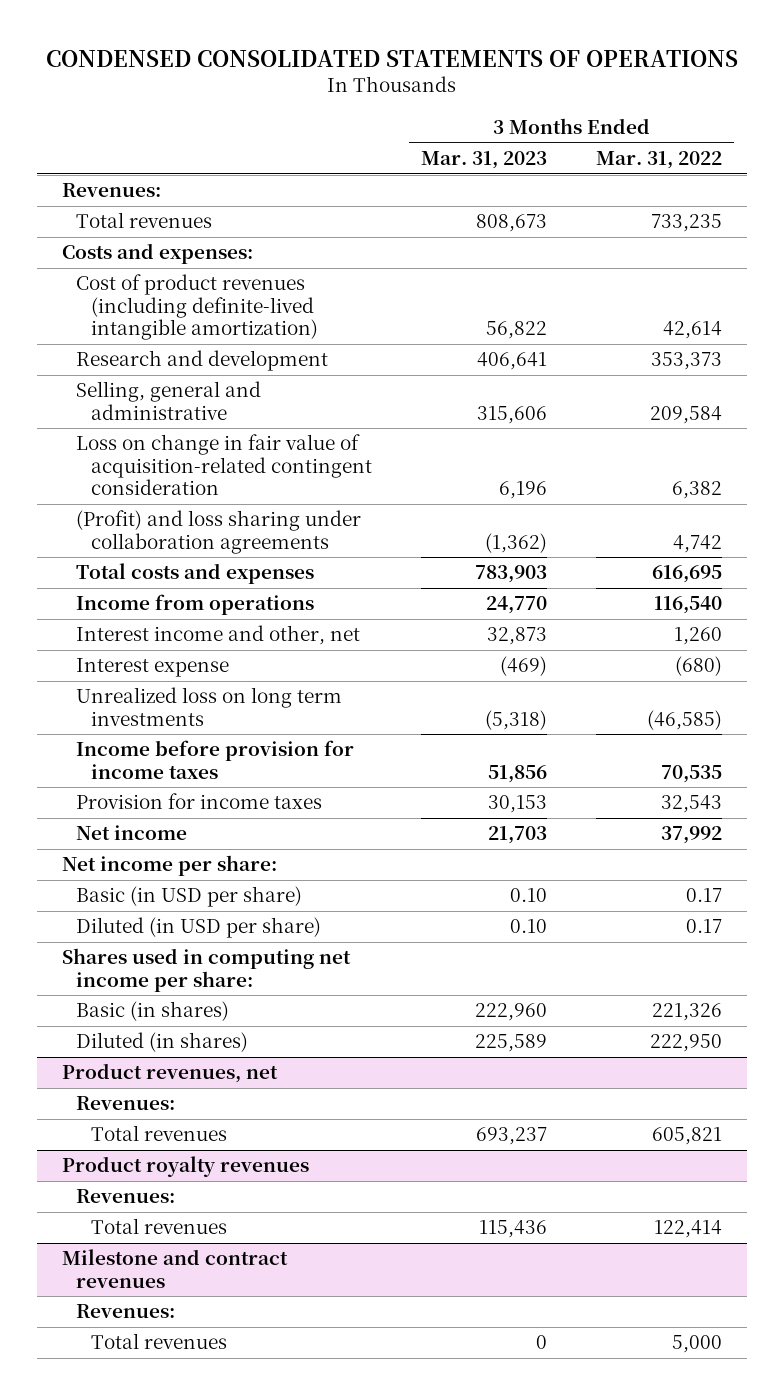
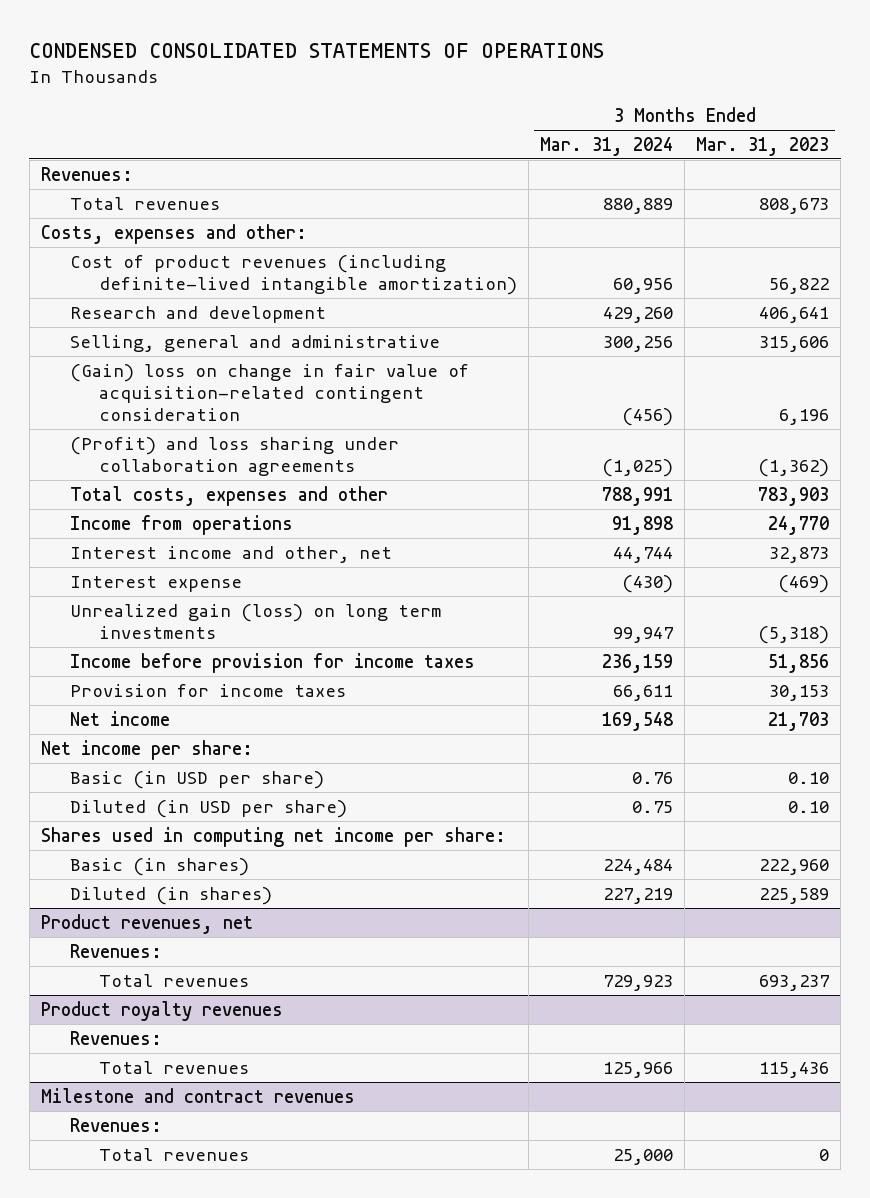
[596,151,723,170] Mar. 31, 2022 -> none
none -> [539,136,673,156] Mar. 31, 2024
[61,243,253,265] Costs and expenses: -> [41,223,308,244] Costs, expenses and other:
[76,434,373,496] Loss on change in fair value of acquisition-related contingent consideration -> [69,363,469,421] (Gain) loss on change in fair value of acquisition-related contingent consideration
[76,563,315,585] Total costs and expenses -> [69,485,388,506] Total costs, expenses and other
[76,687,343,726] Unrealized loss on long term investments -> [69,603,441,639] Unrealized gain (loss) on long term investments

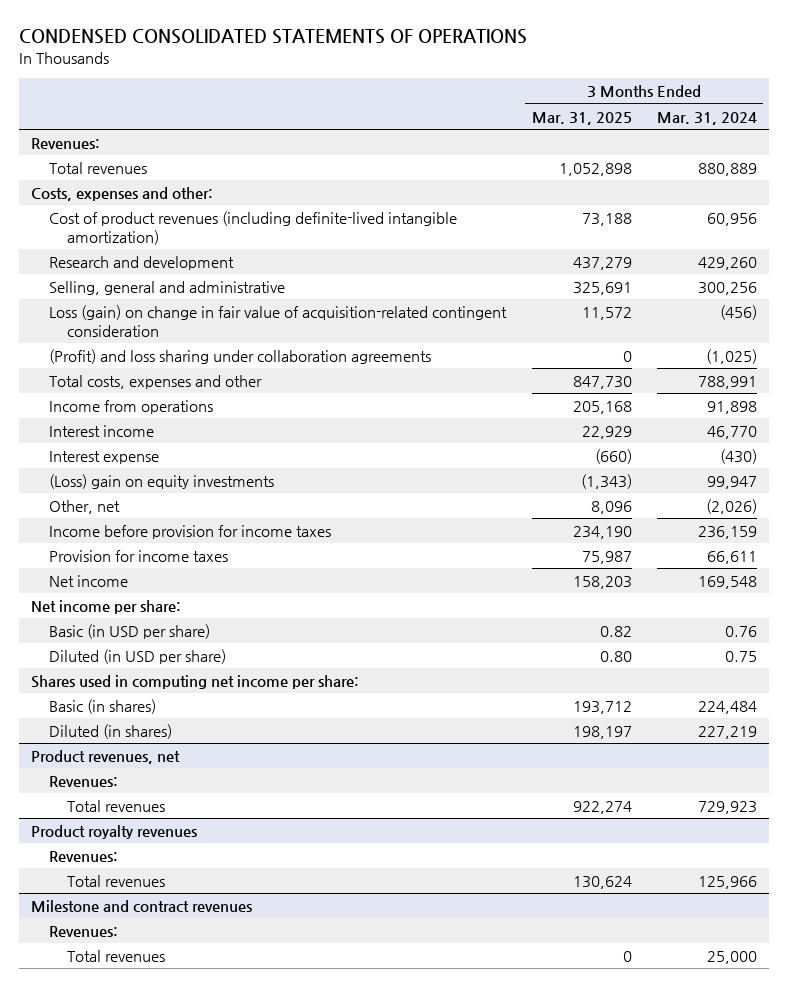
[696,136,830,156] Mar. 31, 2023 -> none
none -> [531,111,632,125] Mar. 31, 2025
[69,363,469,421] (Gain) loss on change in fair value of acquisition-related contingent consideration -> [49,305,508,337] Loss (gain) on change in fair value of acquisition-related contingent consideration
[69,545,392,563] Interest income and other, net -> none
none -> [49,425,155,438] Interest income
[69,603,441,639] Unrealized gain (loss) on long term investments -> [49,474,275,490] (Loss) gain on equity investments
none -> [49,500,121,515] Other, net

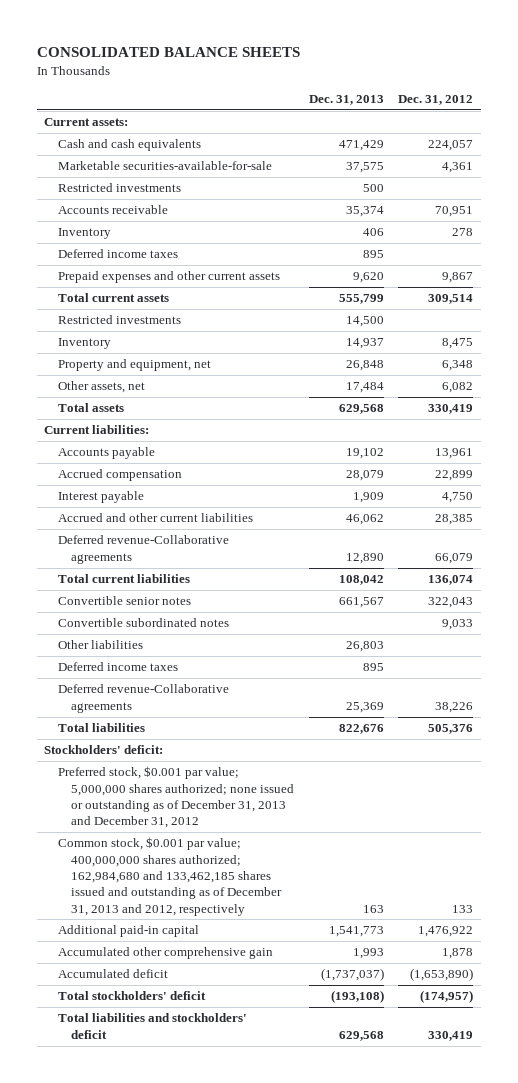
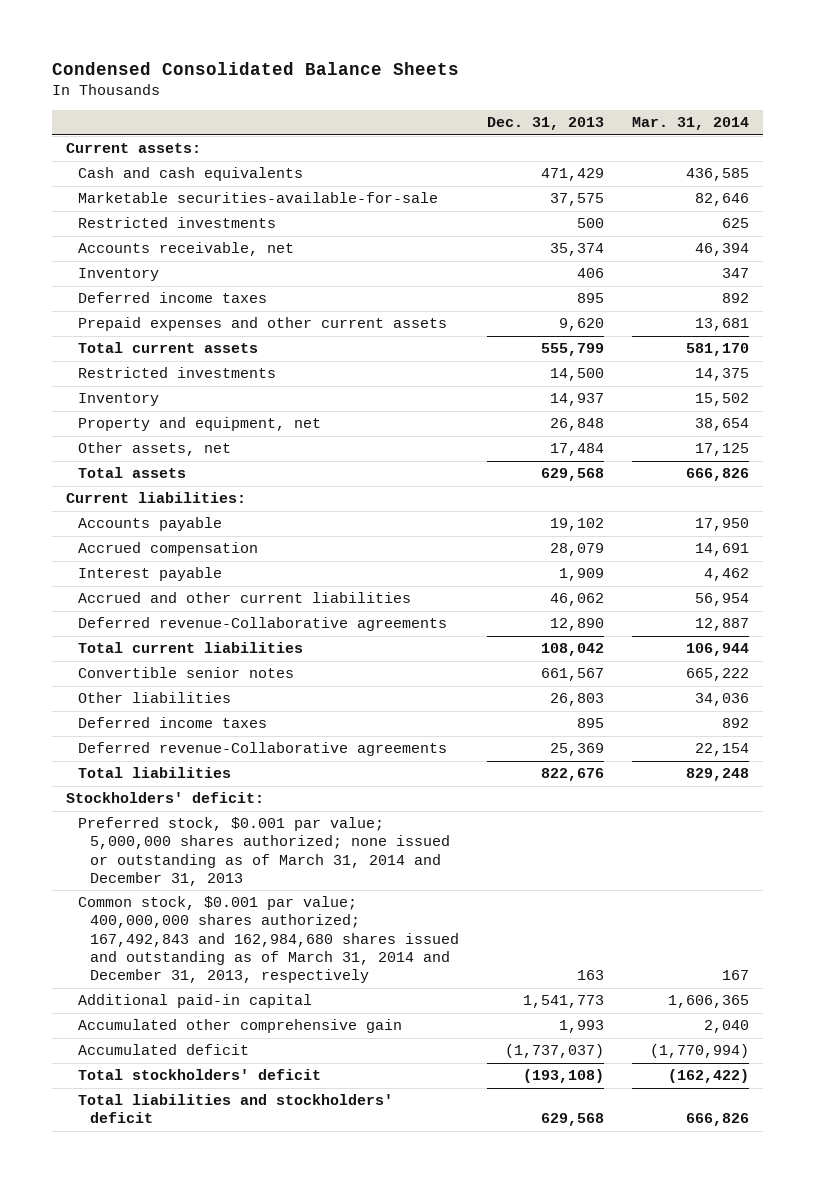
[36,47,300,58] CONSOLIDATED BALANCE SHEETS -> [51,61,459,75] Condensed Consolidated Balance Sheets
[398,95,474,106] Dec. 31, 2012 -> none
none -> [632,117,750,131] Mar. 31, 2014
[57,205,168,215] Accounts receivable -> [77,242,294,257] Accounts receivable, net
[57,618,229,628] Convertible subordinated notes -> none
[57,766,295,829] Preferred stock, $0.001 par value; 5,000,000 shares authorized; none issued or outstanding as of December 31, 2013 and December 31, 2012 -> [77,817,450,886] Preferred stock, $0.001 par value; 5,000,000 shares authorized; none issued or outstanding as of March 31, 2014 and December 31, 2013
[57,837,283,916] Common stock, $0.001 par value; 400,000,000 shares authorized; 162,984,680 and 133,462,185 shares issued and outstanding as of December 31, 2013 and 2012, respectively -> [77,896,459,984] Common stock, $0.001 par value; 400,000,000 shares authorized; 167,492,843 and 162,984,680 shares issued and outstanding as of March 31, 2014 and December 31, 2013, respectively

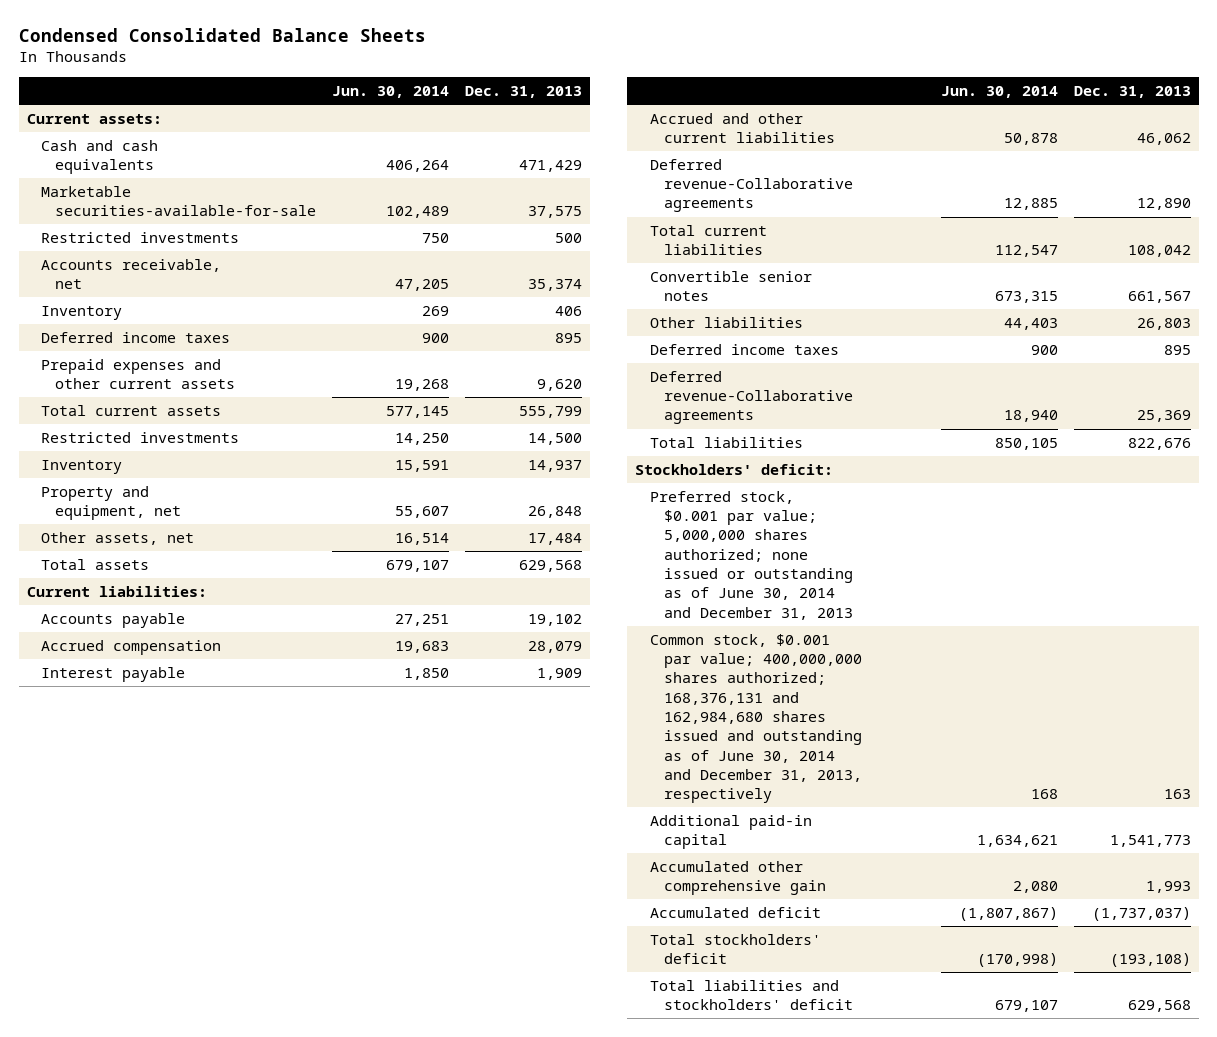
[632,117,750,131] Mar. 31, 2014 -> none
none -> [331,86,449,99] Jun. 30, 2014
[77,817,450,886] Preferred stock, $0.001 par value; 5,000,000 shares authorized; none issued or outstanding as of March 31, 2014 and December 31, 2013 -> [649,490,853,620] Preferred stock, $0.001 par value; 5,000,000 shares authorized; none issued or outstanding as of June 30, 2014 and December 31, 2013
[77,896,459,984] Common stock, $0.001 par value; 400,000,000 shares authorized; 167,492,843 and 162,984,680 shares issued and outstanding as of March 31, 2014 and December 31, 2013, respectively -> [649,633,862,804] Common stock, $0.001 par value; 400,000,000 shares authorized; 168,376,131 and 162,984,680 shares issued and outstanding as of June 30, 2014 and December 31, 2013, respectively

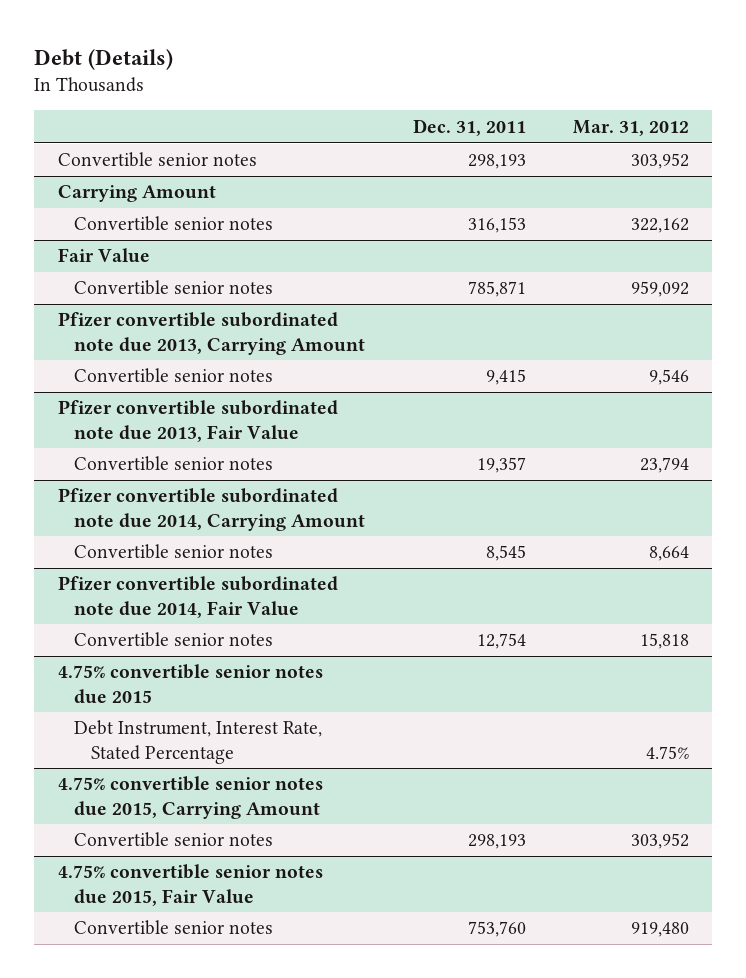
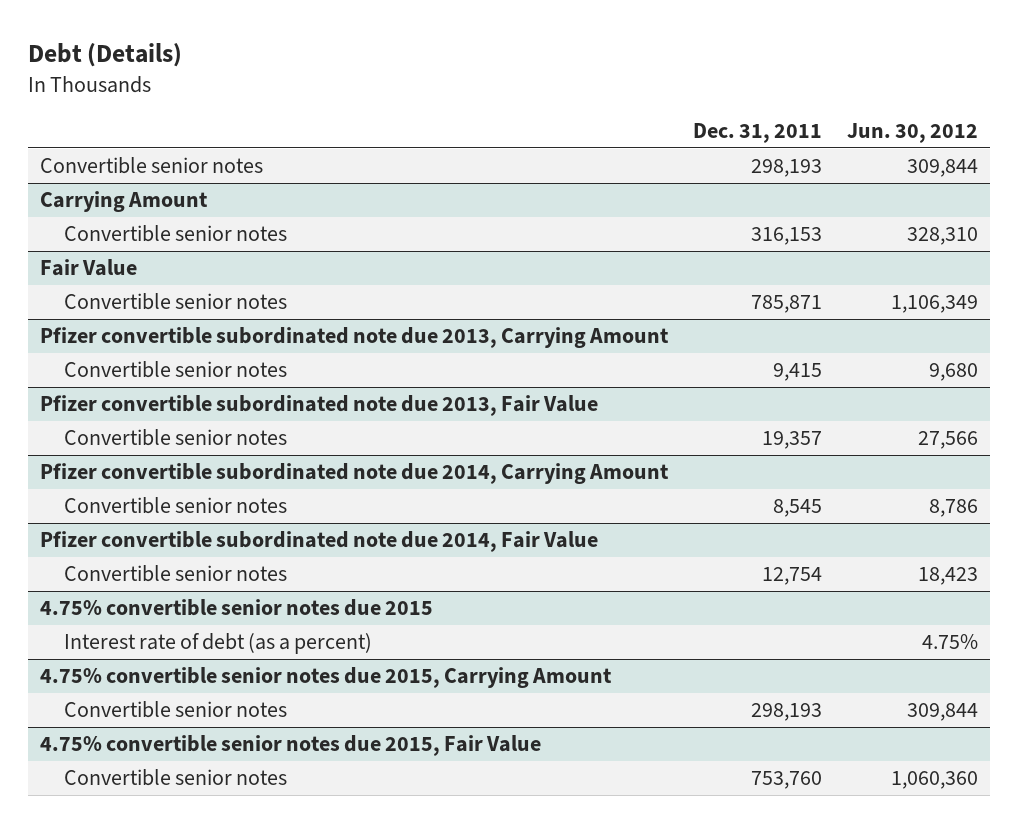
[572,119,689,136] Mar. 31, 2012 -> none
none -> [846,122,978,143] Jun. 30, 2012
[74,720,323,764] Debt Instrument, Interest Rate, Stated Percentage -> [64,633,373,655] Interest rate of debt (as a percent)

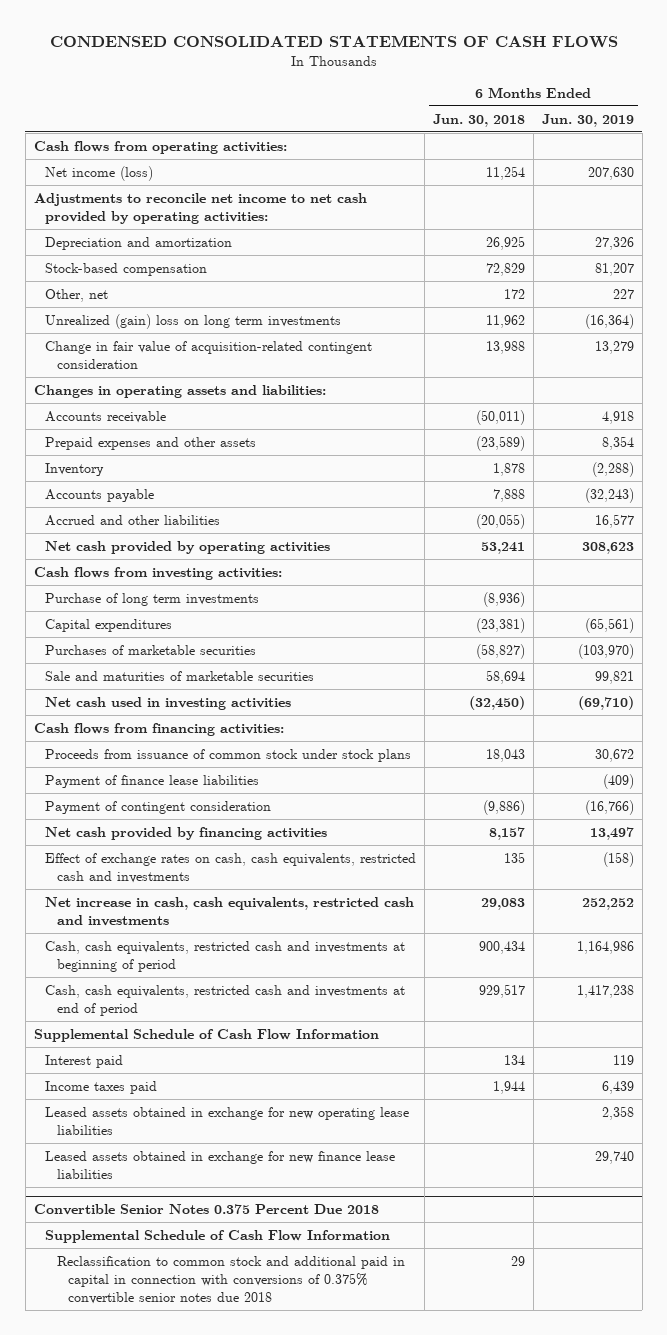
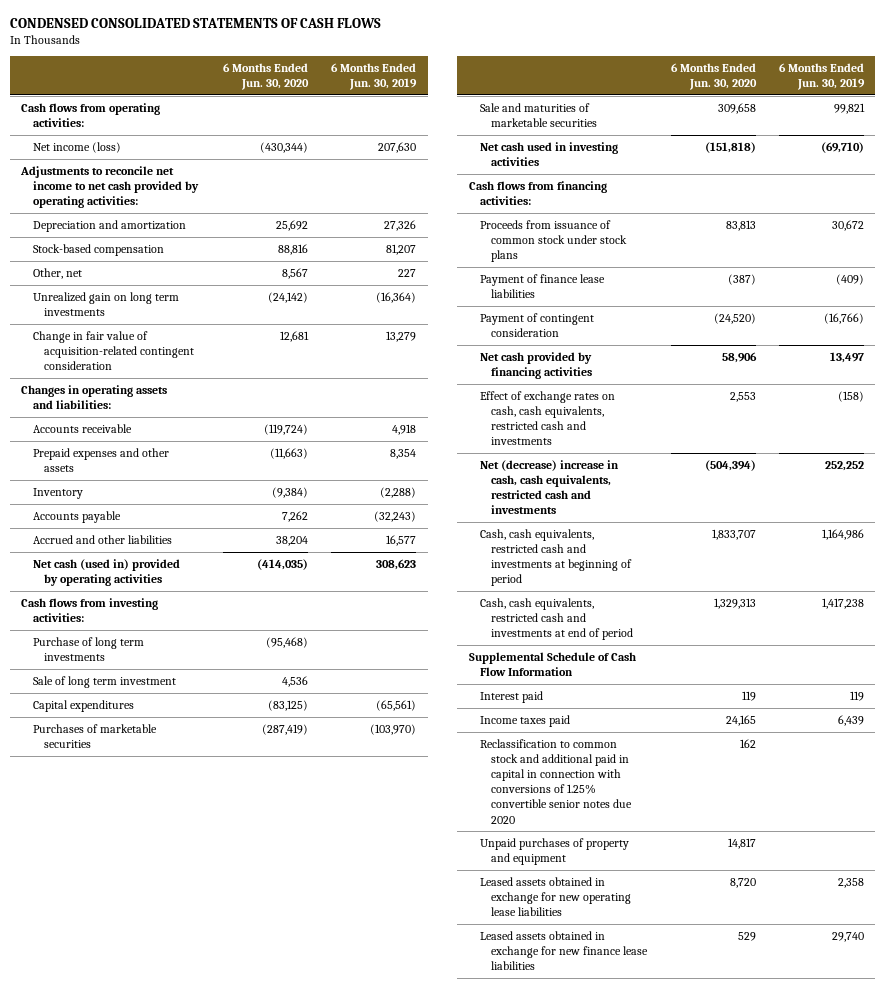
[433,113,526,127] Jun. 30, 2018 -> none
none -> [223,62,310,91] 6 Months Ended Jun. 30, 2020
[45,313,342,329] Unrealized (gain) loss on long term investments -> [32,291,179,316] Unrealized gain on long term investments
[45,540,331,554] Net cash provided by operating activities -> [32,558,180,586] Net cash (used in) provided by operating activities
none -> [32,675,176,688] Sale of long term investment
[45,896,415,926] Net increase in cash, cash equivalents, restricted cash and investments -> [480,459,620,515] Net (decrease) increase in cash, cash equivalents, restricted cash and investments
none -> [480,738,633,824] Reclassification to common stock and additional paid in capital in connection with conversions of 1.25% convertible senior notes due 2020
none -> [480,837,630,865] Unpaid purchases of property and equipment
[33,1203,379,1215] Convertible Senior Notes 0.375 Percent Due 2018 -> none
[45,1229,391,1243] Supplemental Schedule of Cash Flow Information -> none
[56,1255,405,1305] Reclassification to common stock and additional paid in capital in connection with conversions of 0.375% convertible senior notes due 2018 -> none

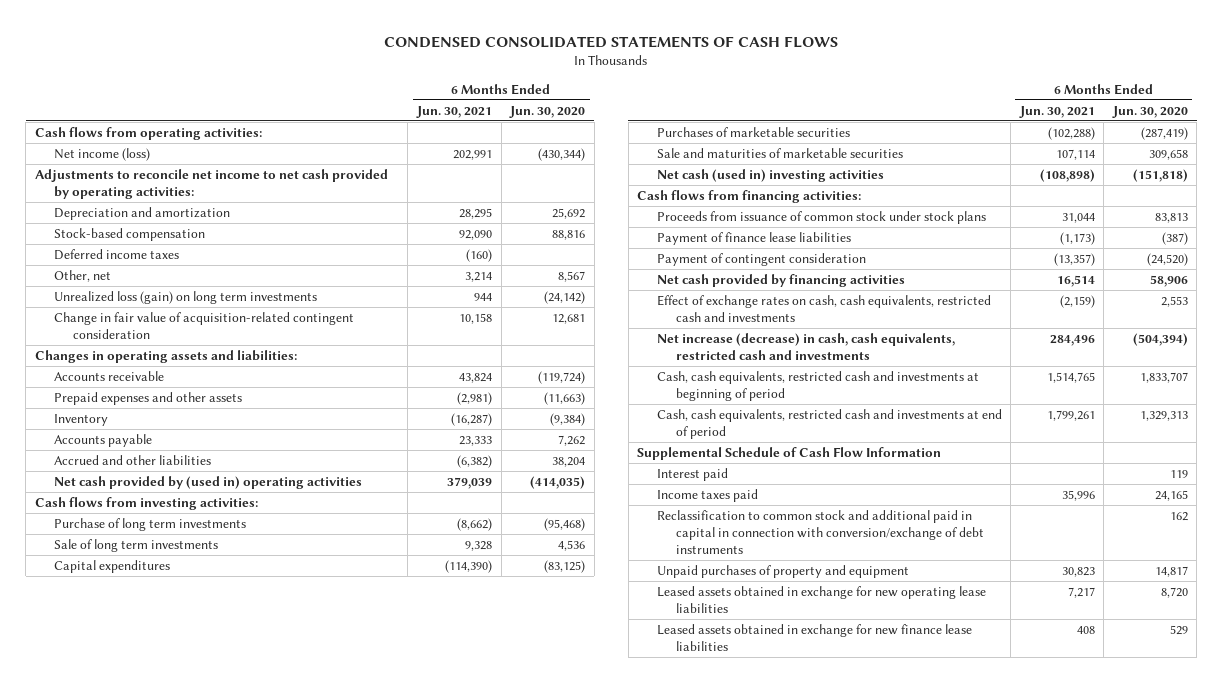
[331,62,418,91] 6 Months Ended Jun. 30, 2019 -> none
none -> [416,105,493,118] Jun. 30, 2021
none -> [53,248,179,260] Deferred income taxes
[32,291,179,316] Unrealized gain on long term investments -> [53,290,317,304] Unrealized loss (gain) on long term investments
[32,558,180,586] Net cash (used in) provided by operating activities -> [53,475,362,489] Net cash provided by (used in) operating activities
[32,675,176,688] Sale of long term investment -> [53,538,218,552] Sale of long term investments
[480,141,619,166] Net cash used in investing activities -> [656,168,884,182] Net cash (used in) investing activities
[480,459,620,515] Net (decrease) increase in cash, cash equivalents, restricted cash and investments -> [656,332,955,360] Net increase (decrease) in cash, cash equivalents, restricted cash and investments
[480,738,633,824] Reclassification to common stock and additional paid in capital in connection with conversions of 1.25% convertible senior notes due 2020 -> [656,509,984,554] Reclassification to common stock and additional paid in capital in connection with conversion/exchange of debt instruments

